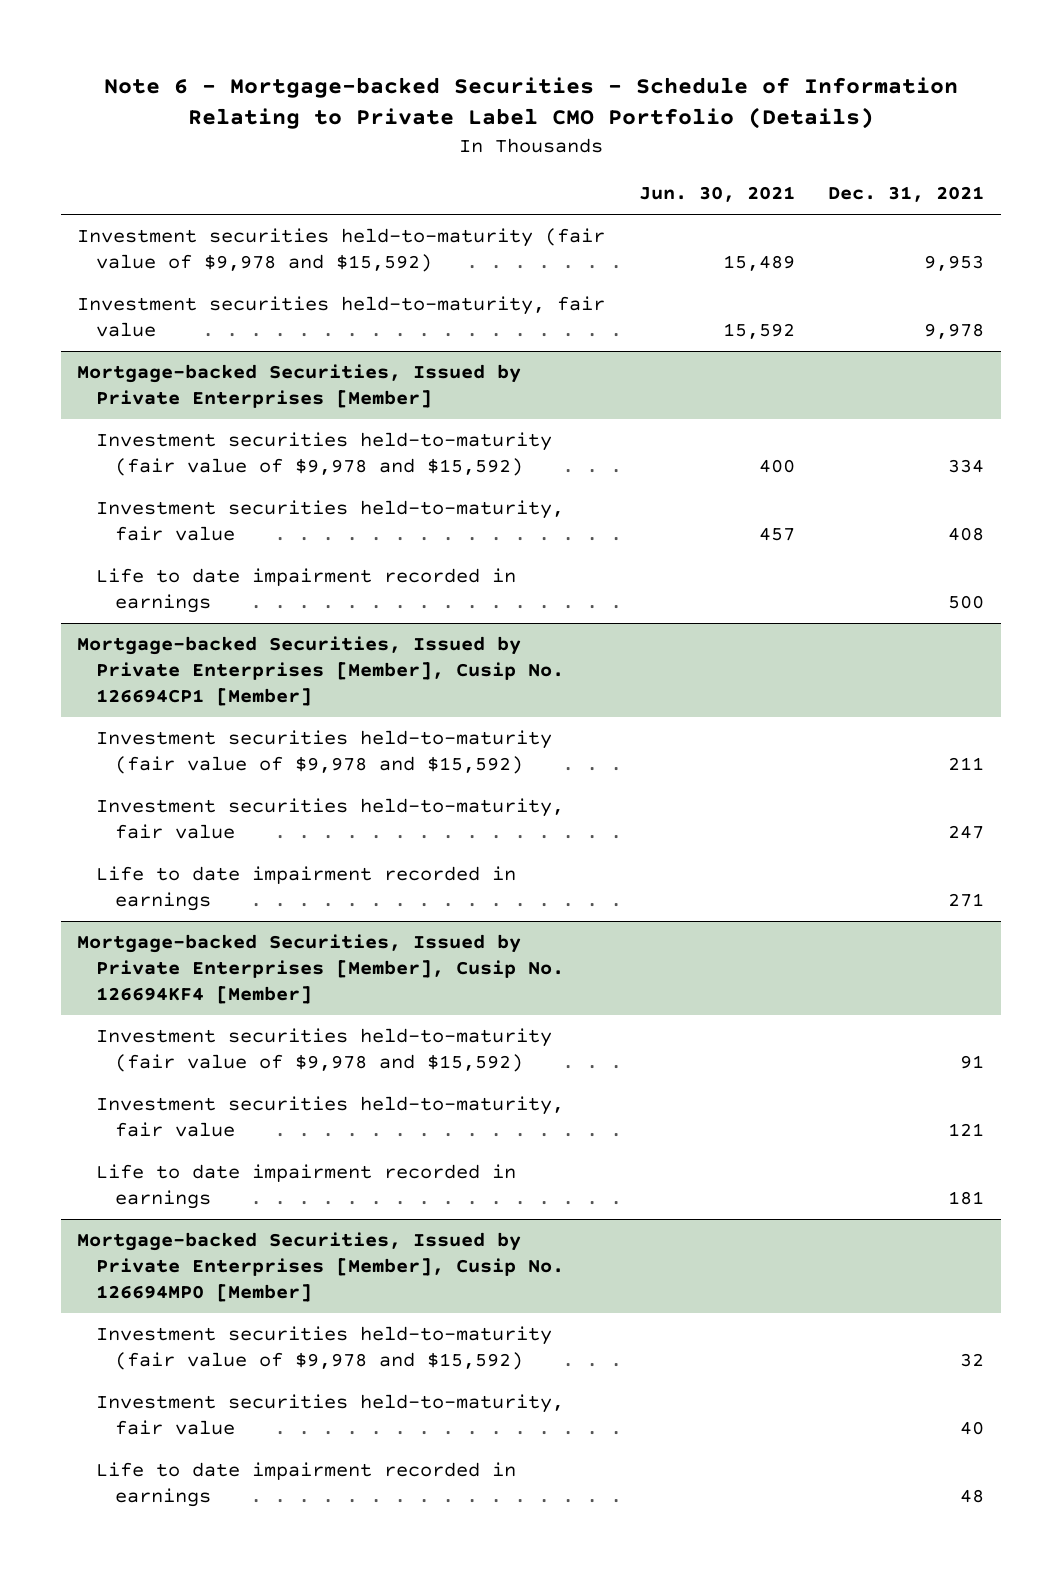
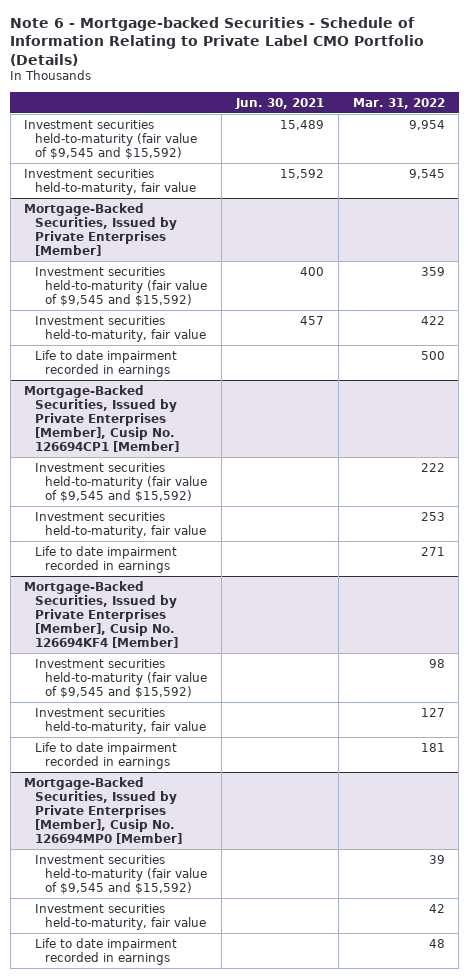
[828,186,985,203] Dec. 31, 2021 -> none
none -> [352,97,445,109] Mar. 31, 2022
[77,227,606,272] Investment securities held-to-maturity (fair value of $9,978 and $15,592) -> [24,119,197,159] Investment securities held-to-maturity (fair value of $9,545 and $15,592)
[77,363,522,408] Mortgage-backed Securities, Issued by Private Enterprises [Member] -> [24,202,177,257] Mortgage-Backed Securities, Issued by Private Enterprises [Member]
[96,431,553,476] Investment securities held-to-maturity (fair value of $9,978 and $15,592) -> [34,266,208,306] Investment securities held-to-maturity (fair value of $9,545 and $15,592)
[77,635,565,707] Mortgage-backed Securities, Issued by Private Enterprises [Member], Cusip No. 126694CP1 [Member] -> [24,384,179,453] Mortgage-Backed Securities, Issued by Private Enterprises [Member], Cusip No. 126694CP1 [Member]
[96,729,553,774] Investment securities held-to-maturity (fair value of $9,978 and $15,592) -> [34,462,208,502] Investment securities held-to-maturity (fair value of $9,545 and $15,592)
[77,933,565,1005] Mortgage-backed Securities, Issued by Private Enterprises [Member], Cusip No. 126694KF4 [Member] -> [24,580,178,649] Mortgage-Backed Securities, Issued by Private Enterprises [Member], Cusip No. 126694KF4 [Member]
[96,1027,553,1072] Investment securities held-to-maturity (fair value of $9,978 and $15,592) -> [34,658,208,698] Investment securities held-to-maturity (fair value of $9,545 and $15,592)
[77,1231,565,1303] Mortgage-backed Securities, Issued by Private Enterprises [Member], Cusip No. 126694MP0 [Member] -> [24,776,182,845] Mortgage-Backed Securities, Issued by Private Enterprises [Member], Cusip No. 126694MP0 [Member]
[96,1325,553,1370] Investment securities held-to-maturity (fair value of $9,978 and $15,592) -> [34,854,208,894] Investment securities held-to-maturity (fair value of $9,545 and $15,592)

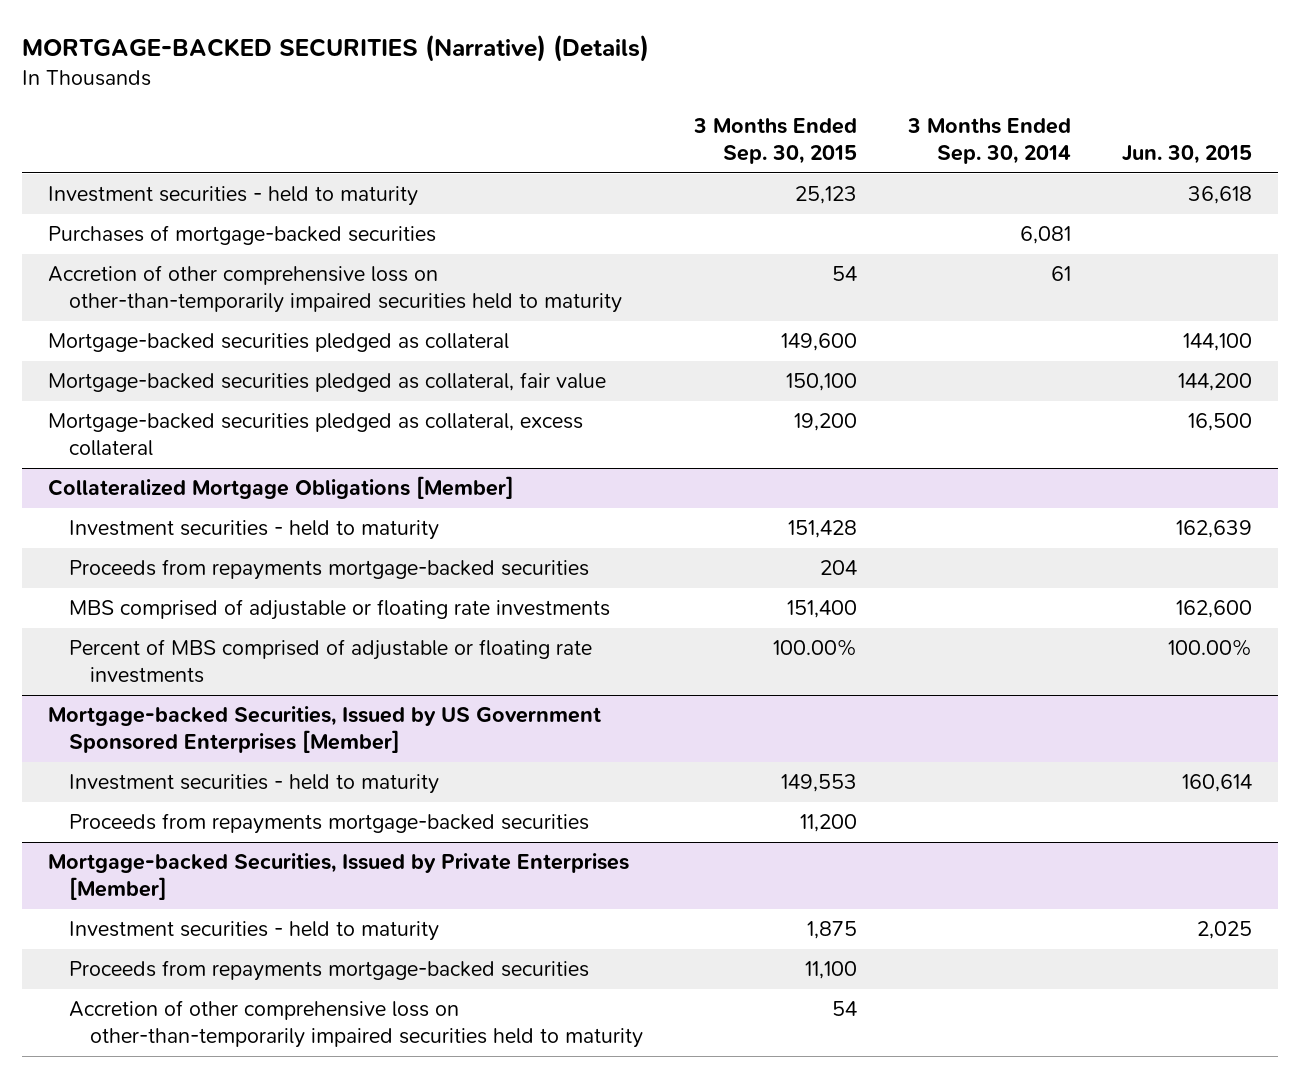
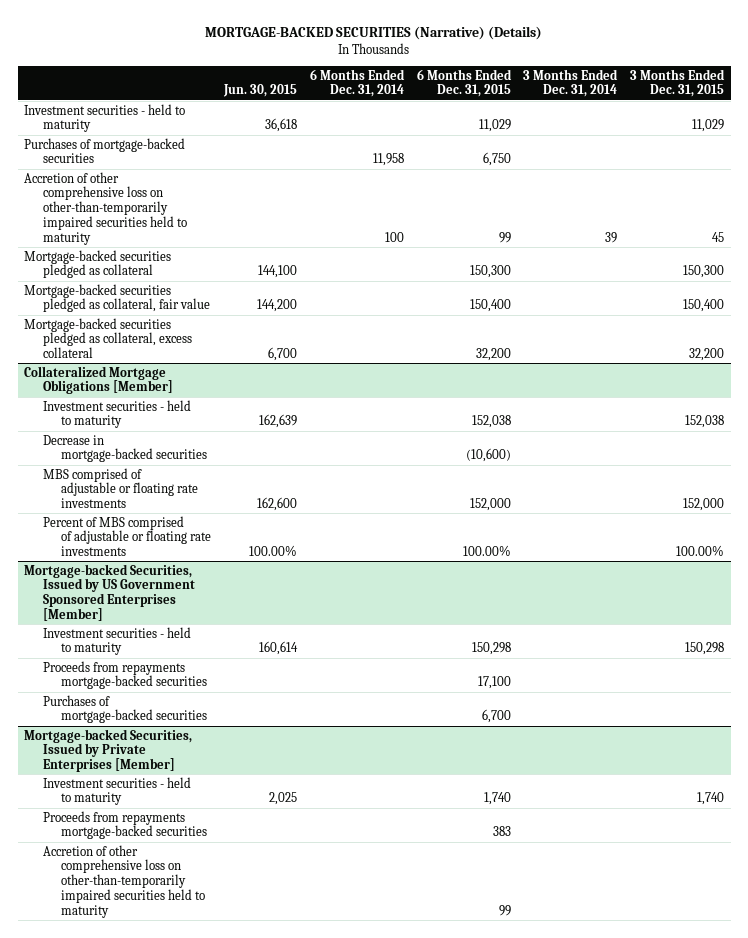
[693,118,858,165] 3 Months Ended Sep. 30, 2015 -> none
[907,118,1072,165] 3 Months Ended Sep. 30, 2014 -> none
none -> [309,68,405,98] 6 Months Ended Dec. 31, 2014
none -> [416,68,512,98] 6 Months Ended Dec. 31, 2015
none -> [523,68,619,98] 3 Months Ended Dec. 31, 2014
none -> [630,68,726,98] 3 Months Ended Dec. 31, 2015
[1188,413,1253,432] 16,500 -> [267,347,297,362] 6,700
[68,559,589,581] Proceeds from repayments mortgage-backed securities -> none
none -> [42,434,208,463] Decrease in mortgage-backed securities
none -> [42,694,208,724] Purchases of mortgage-backed securities

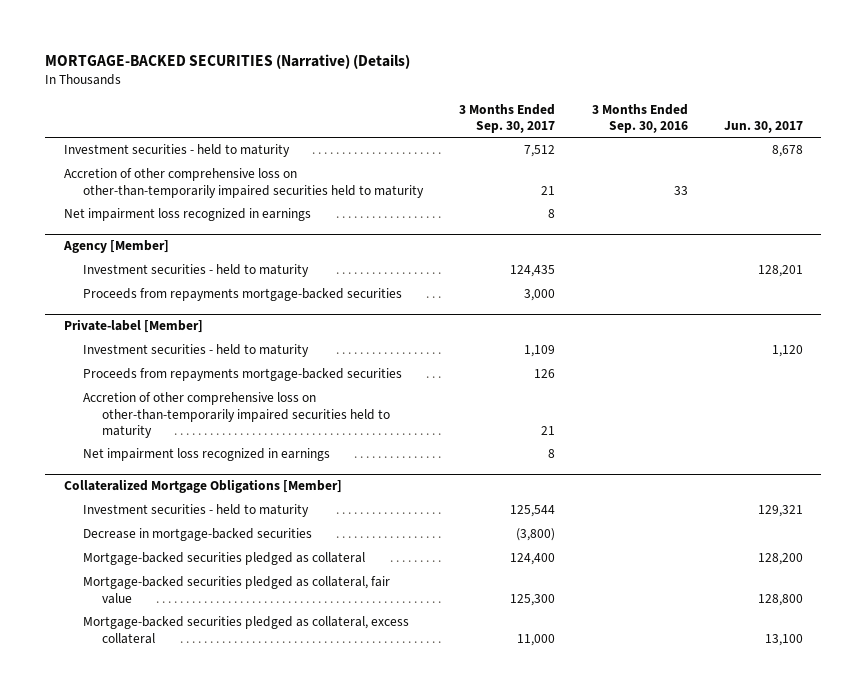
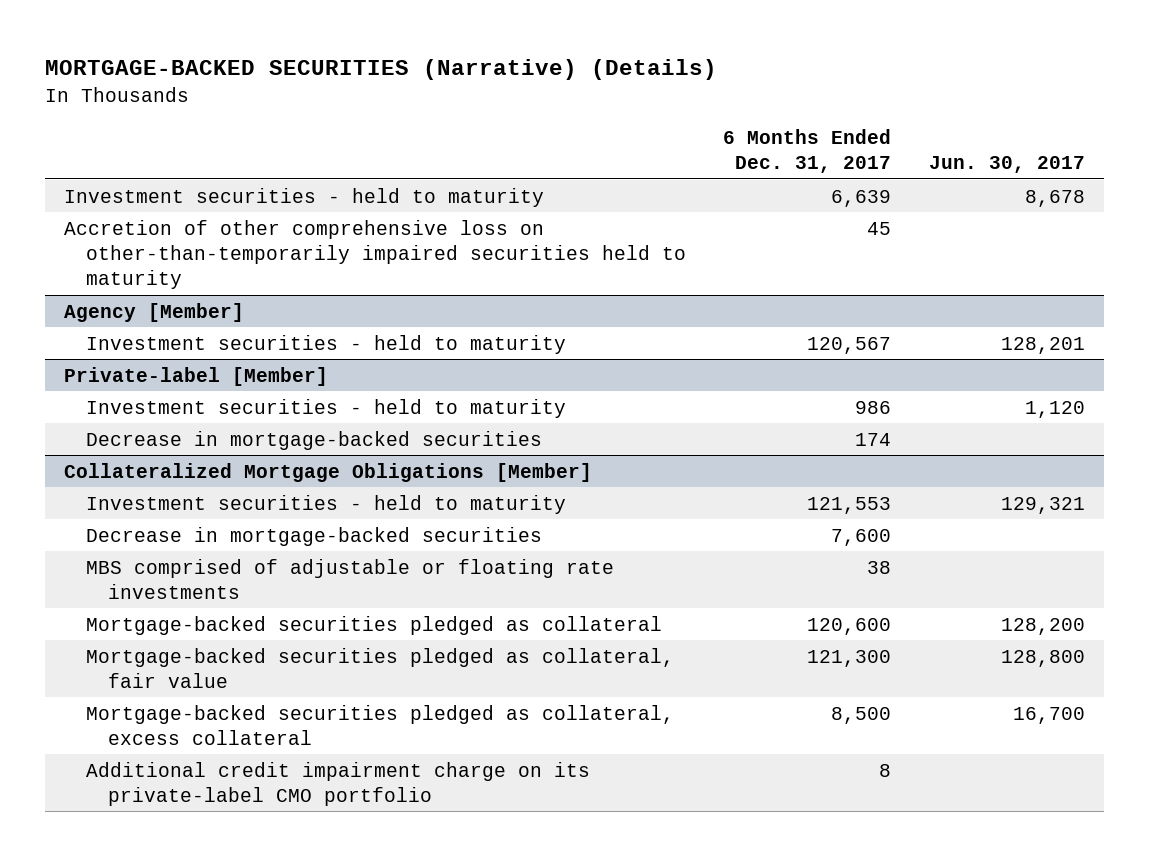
[459,103,556,133] 3 Months Ended Sep. 30, 2017 -> none
[591,103,688,133] 3 Months Ended Sep. 30, 2016 -> none
none -> [723,129,892,174] 6 Months Ended Dec. 31, 2017
[63,208,311,222] Net impairment loss recognized in earnings -> none
[82,288,402,302] Proceeds from repayments mortgage-backed securities -> none
[82,368,402,382] Proceeds from repayments mortgage-backed securities -> none
[82,392,390,438] Accretion of other comprehensive loss on other-than-temporarily impaired securities held to maturity -> none
[82,448,330,462] Net impairment loss recognized in earnings -> none
none -> [86,430,543,450] Decrease in mortgage-backed securities
none -> [86,558,615,599] MBS comprised of adjustable or floating rate investments
[764,633,803,646] 13,100 -> [1012,706,1085,724] 16,700
none -> [86,761,591,806] Additional credit impairment charge on its private-label CMO portfolio

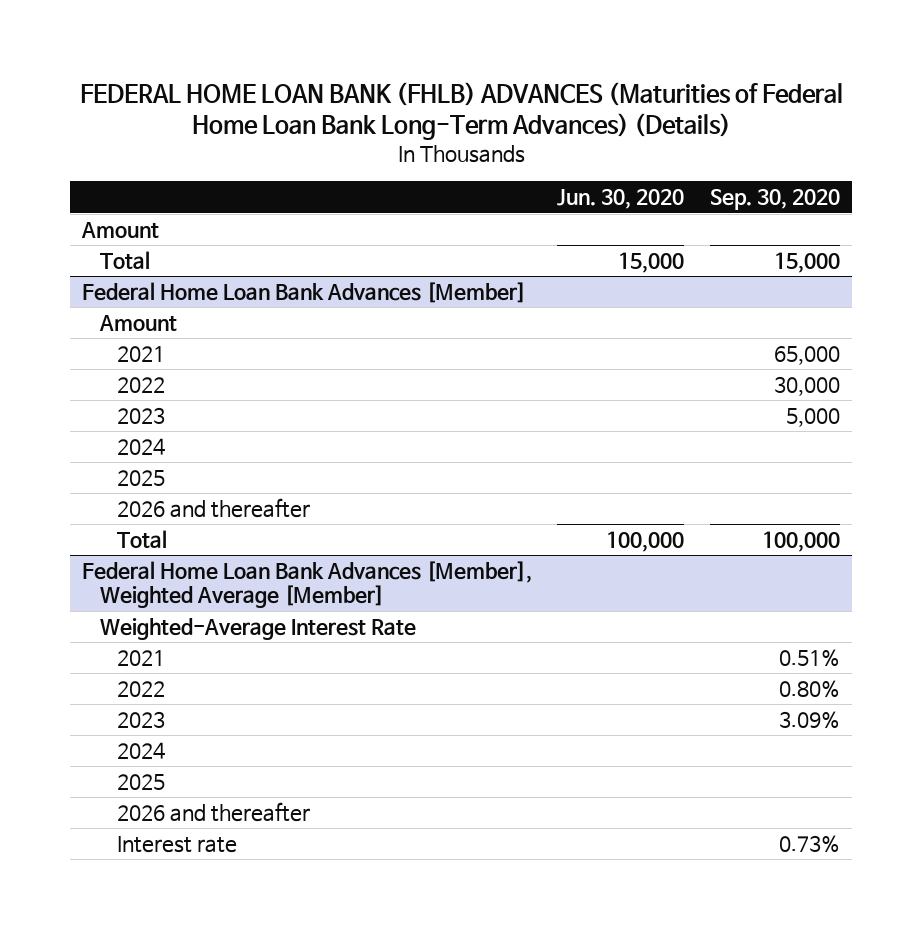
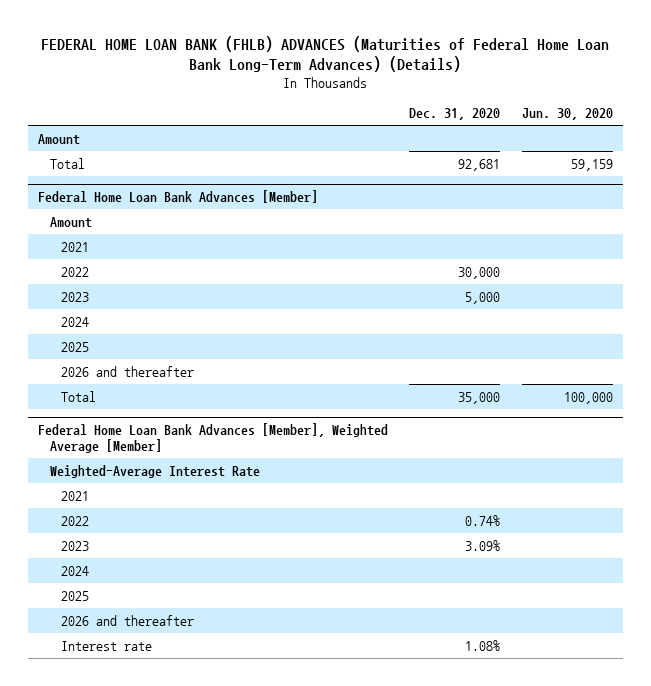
[709,189,840,211] Sep. 30, 2020 -> none
none -> [409,108,501,121] Dec. 31, 2020
[618,252,685,274] 15,000 -> [570,158,613,171] 59,159

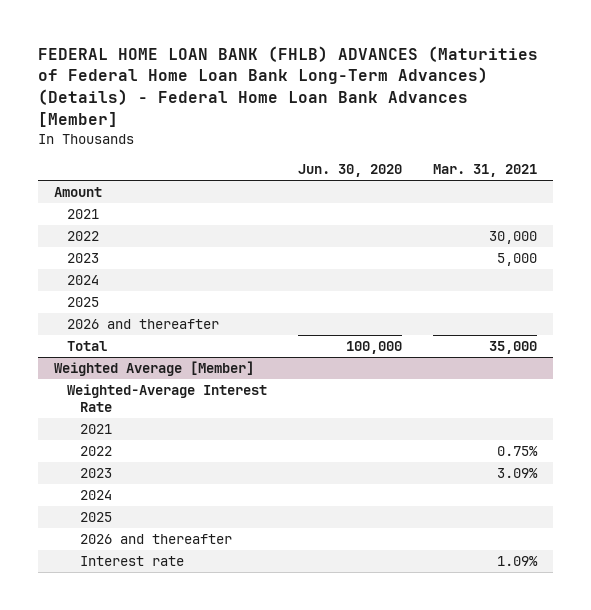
[41,35,610,73] FEDERAL HOME LOAN BANK (FHLB) ADVANCES (Maturities of Federal Home Loan Bank Long-Term Advances) (Details) -> [37,45,538,128] FEDERAL HOME LOAN BANK (FHLB) ADVANCES (Maturities of Federal Home Loan Bank Long-Term Advances) (Details) - Federal Home Loan Bank Advances [Member]
[409,108,501,121] Dec. 31, 2020 -> none
none -> [433,164,538,178] Mar. 31, 2021
[49,216,92,228] Amount -> none
none -> [66,209,99,220] 2021
none -> [66,231,99,242] 2022
none -> [66,253,99,264] 2023
none -> [66,275,99,286] 2024
none -> [66,297,99,308] 2025
none -> [66,319,219,330] 2026 and thereafter
[570,158,613,171] 59,159 -> [346,341,403,355] 100,000
[38,189,319,203] Federal Home Loan Bank Advances [Member] -> [53,361,254,377] Weighted Average [Member]
none -> [66,384,267,413] Weighted-Average Interest Rate
[61,390,97,402] Total -> none
[38,422,389,454] Federal Home Loan Bank Advances [Member], Weighted Average [Member] -> none
[49,464,260,478] Weighted-Average Interest Rate -> none
[61,490,90,501] 2021 -> none
[61,515,90,526] 2022 -> none
[61,540,90,551] 2023 -> none
[61,565,90,576] 2024 -> none
[61,590,90,601] 2025 -> none
[61,614,195,626] 2026 and thereafter -> none
[61,640,153,651] Interest rate -> none
none -> [80,556,185,567] Interest rate

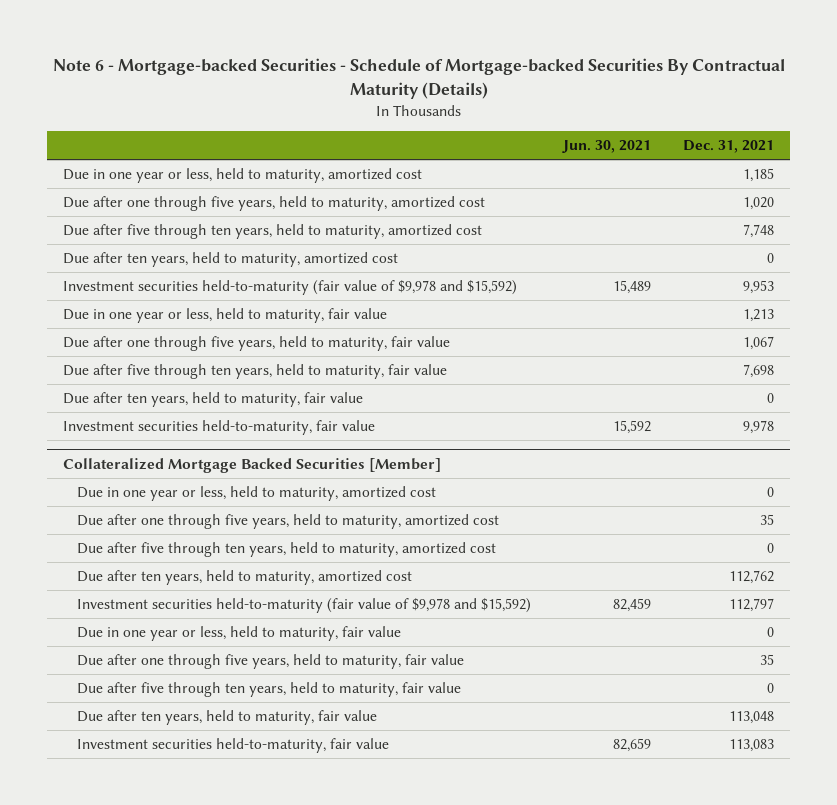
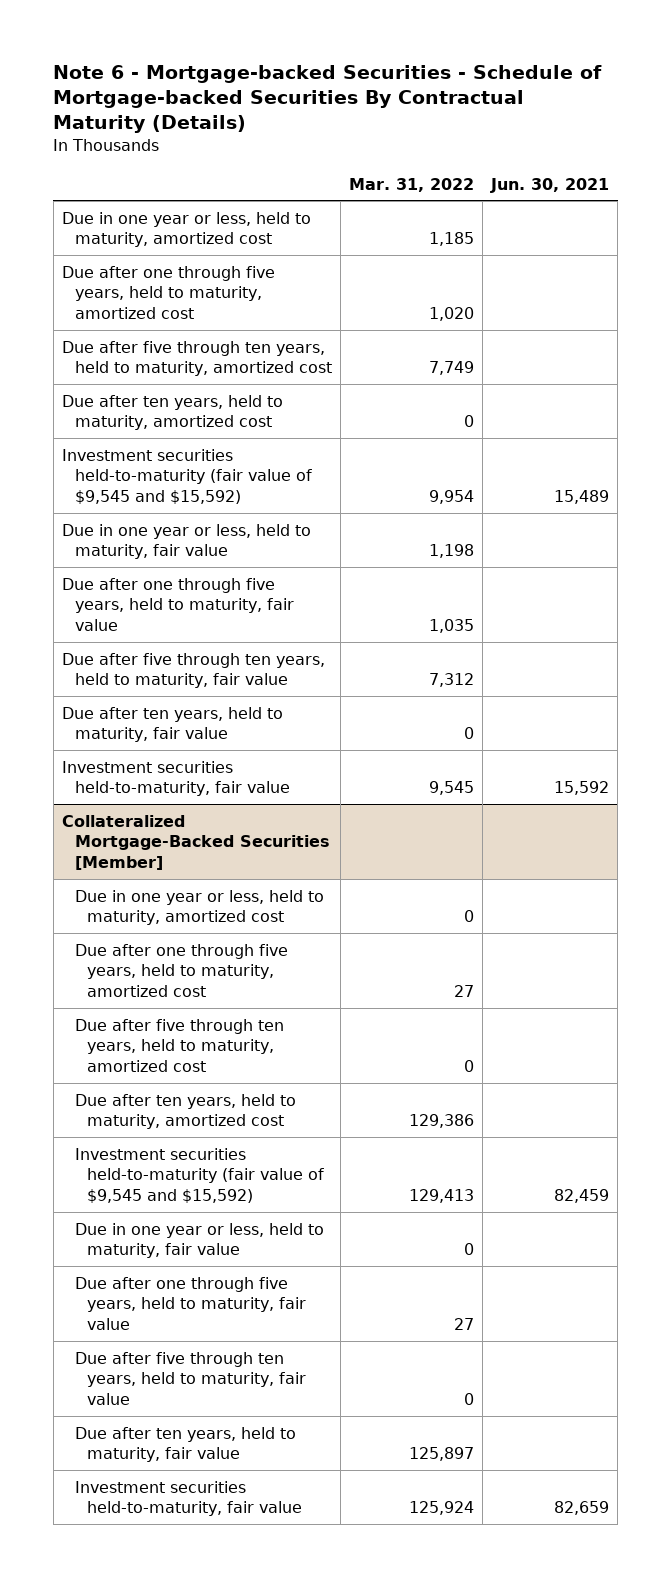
[683,140,775,154] Dec. 31, 2021 -> none
none -> [348,177,474,192] Mar. 31, 2022
[63,280,518,296] Investment securities held-to-maturity (fair value of $9,978 and $15,592) -> [62,448,312,504] Investment securities held-to-maturity (fair value of $9,545 and $15,592)
[63,457,442,473] Collateralized Mortgage Backed Securities [Member] -> [62,814,330,870] Collateralized Mortgage-Backed Securities [Member]
[77,598,532,614] Investment securities held-to-maturity (fair value of $9,978 and $15,592) -> [74,1147,324,1203] Investment securities held-to-maturity (fair value of $9,545 and $15,592)

